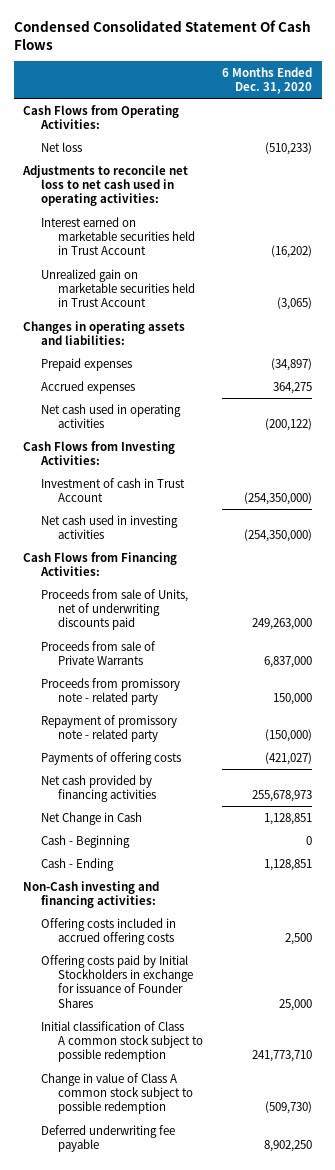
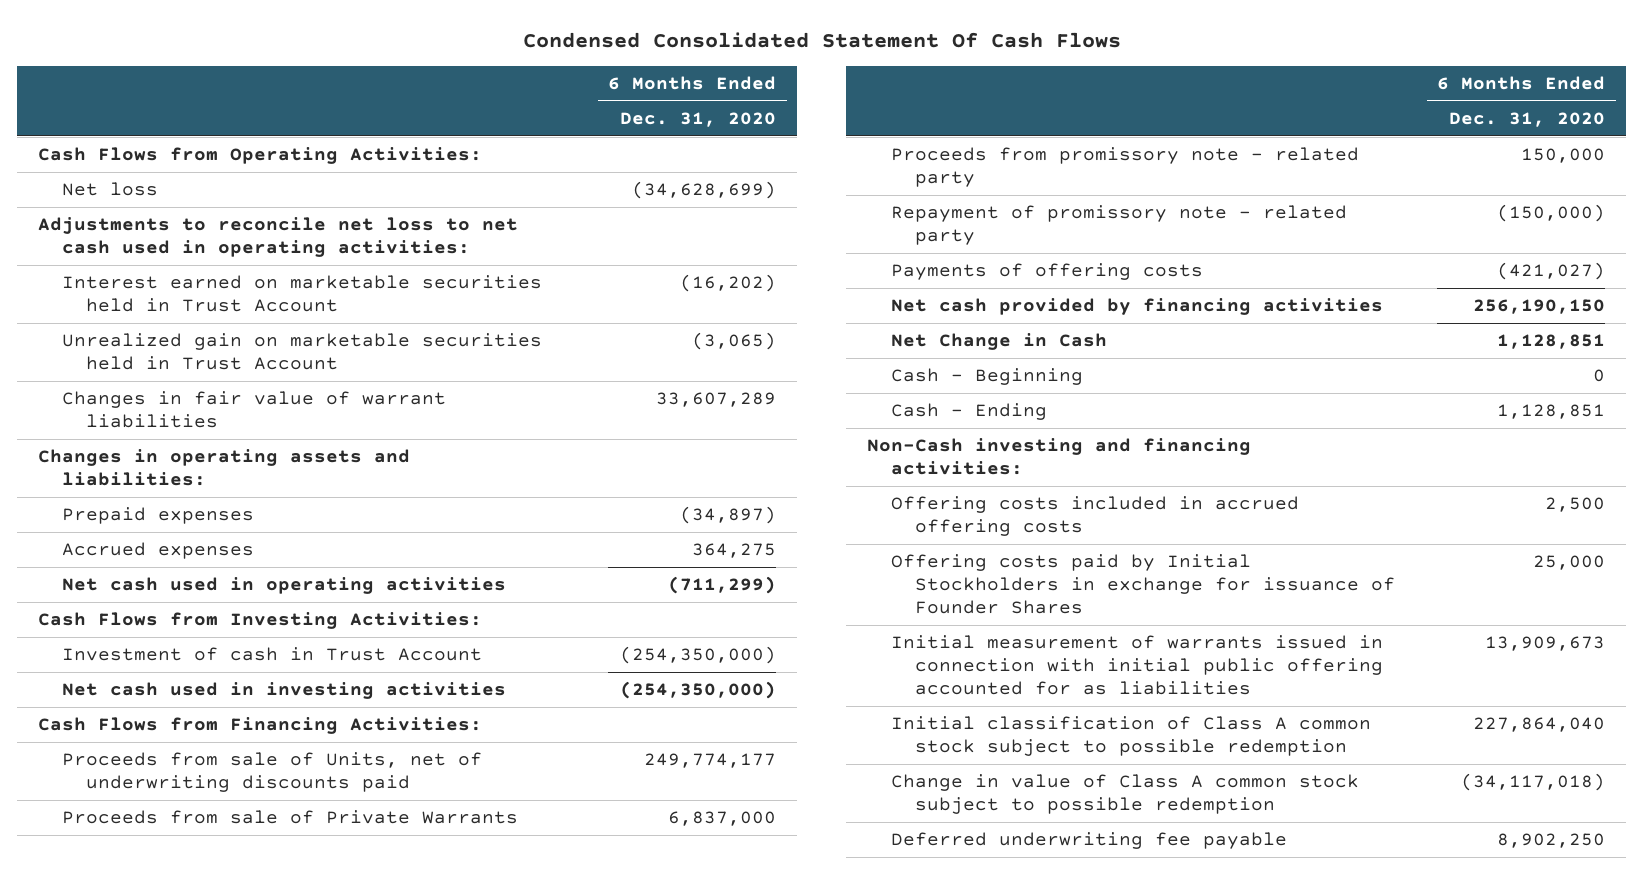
[265,141,313,155] (510,233) -> [632,181,777,200] (34,628,699)
none -> [62,391,447,429] Changes in fair value of warrant liabilities
[265,418,313,432] (200,122) -> [668,576,777,595] (711,299)
[252,618,313,631] 249,263,000 -> [644,753,777,769] 249,774,177
[252,790,313,803] 255,678,973 -> [1473,299,1606,315] 256,190,150
none -> [890,635,1384,695] Initial measurement of warrants issued in connection with initial public offering accounted for as liabilities
[252,1050,313,1063] 241,773,710 -> [1473,717,1606,733] 227,864,040
[265,1101,313,1115] (509,730) -> [1461,773,1606,792] (34,117,018)

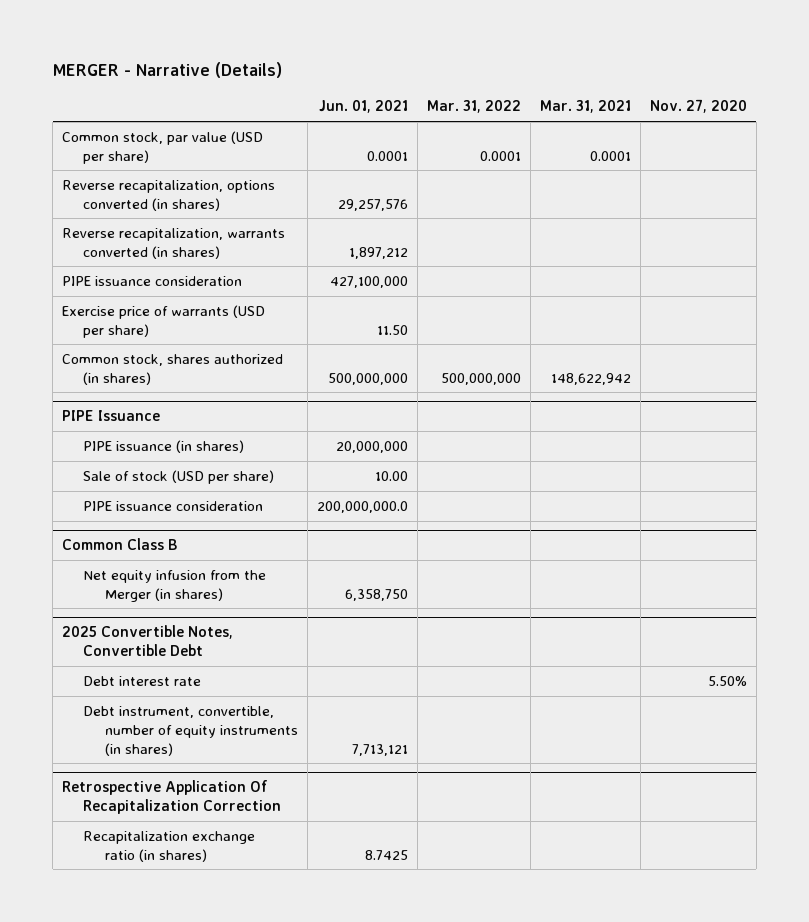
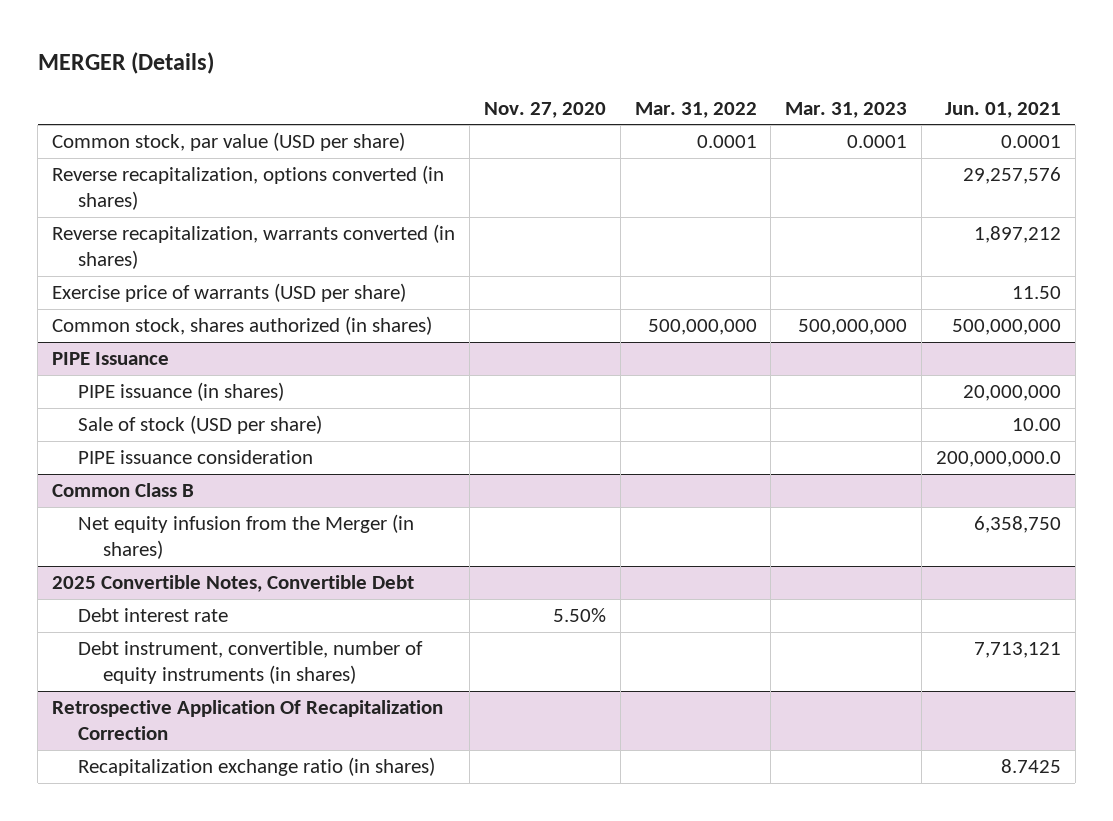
[52,62,282,79] MERGER - Narrative (Details) -> [37,52,214,75] MERGER (Details)
[539,100,631,114] Mar. 31, 2021 -> none
none -> [785,101,908,118] Mar. 31, 2023
[62,275,243,286] PIPE issuance consideration -> none

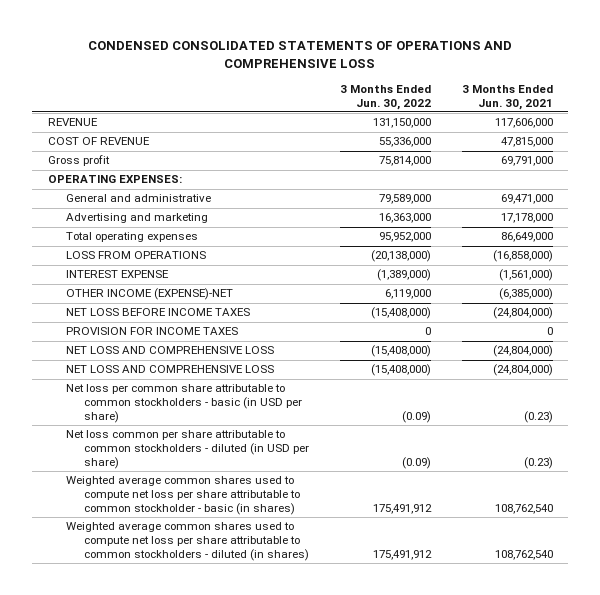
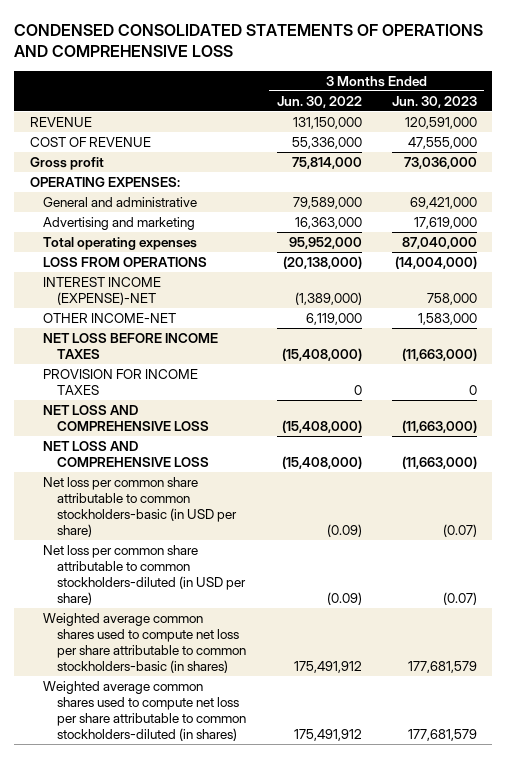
[461,84,553,110] 3 Months Ended Jun. 30, 2021 -> none
none -> [391,95,477,108] Jun. 30, 2023
[65,270,169,279] INTEREST EXPENSE -> [43,277,162,305] INTEREST INCOME (EXPENSE)-NET
[65,288,233,301] OTHER INCOME (EXPENSE)-NET -> [43,313,177,324] OTHER INCOME-NET
[65,384,303,424] Net loss per common share attributable to common stockholders - basic (in USD per share) -> [43,477,238,537] Net loss per common share attributable to common stockholders-basic (in USD per share)
[65,430,310,470] Net loss common per share attributable to common stockholders - diluted (in USD per share) -> [43,545,247,605] Net loss per common share attributable to common stockholders-diluted (in USD per share)
[65,476,301,516] Weighted average common shares used to compute net loss per share attributable to common stockholder - basic (in shares) -> [43,613,247,673] Weighted average common shares used to compute net loss per share attributable to common stockholders-basic (in shares)
[65,522,310,562] Weighted average common shares used to compute net loss per share attributable to common stockholders - diluted (in shares) -> [43,681,247,741] Weighted average common shares used to compute net loss per share attributable to common stockholders-diluted (in shares)

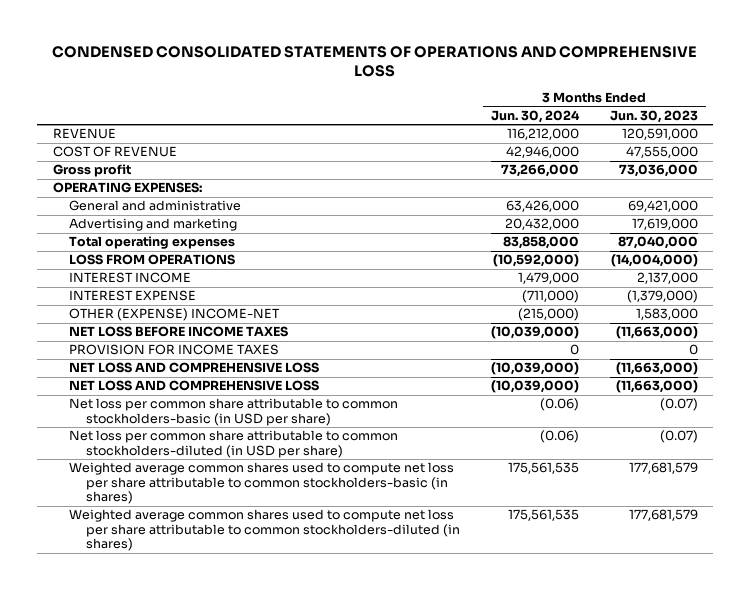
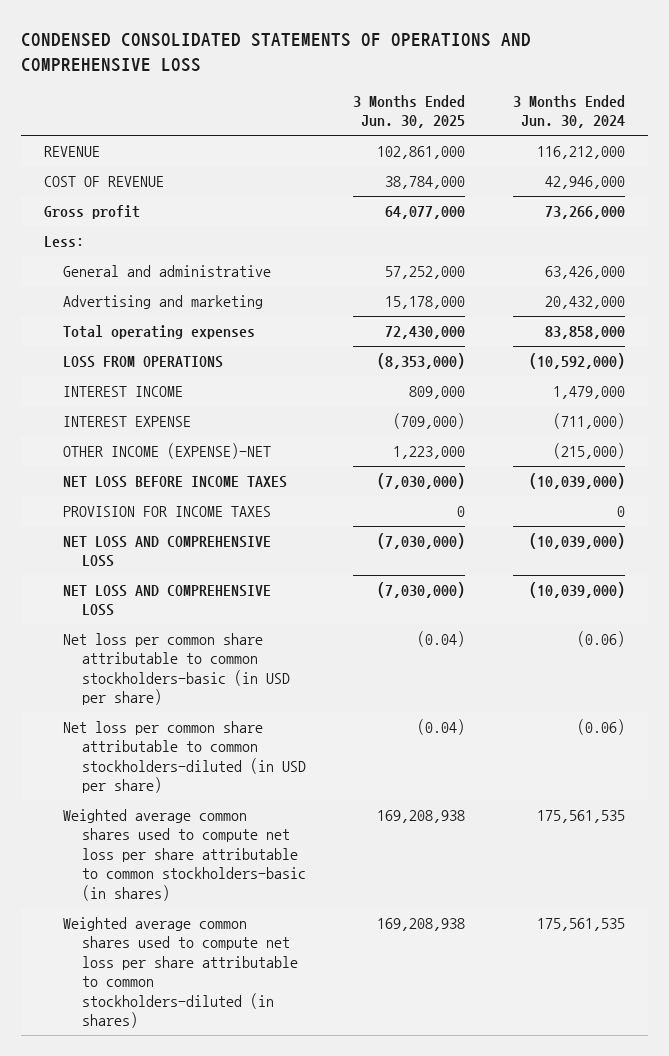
[609,109,698,123] Jun. 30, 2023 -> none
none -> [353,94,466,129] 3 Months Ended Jun. 30, 2025
[52,182,202,194] OPERATING EXPENSES: -> [44,236,85,248] Less:
[69,308,281,322] OTHER (EXPENSE) INCOME-NET -> [63,443,272,460] OTHER INCOME (EXPENSE)-NET

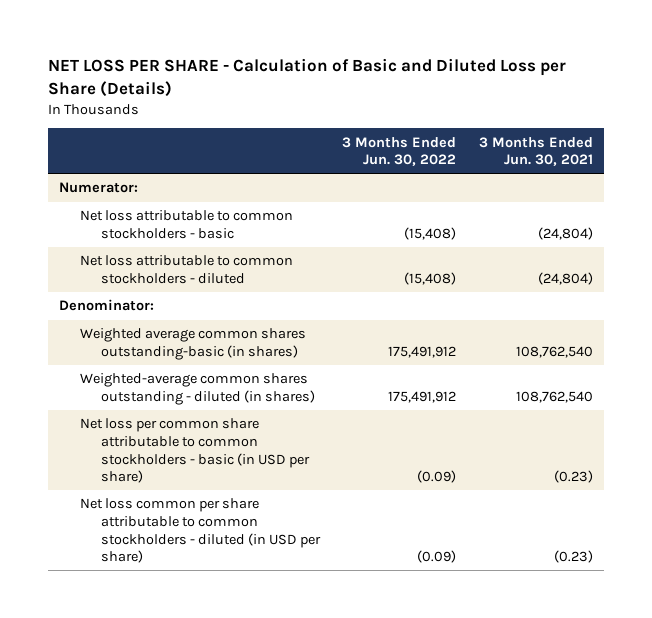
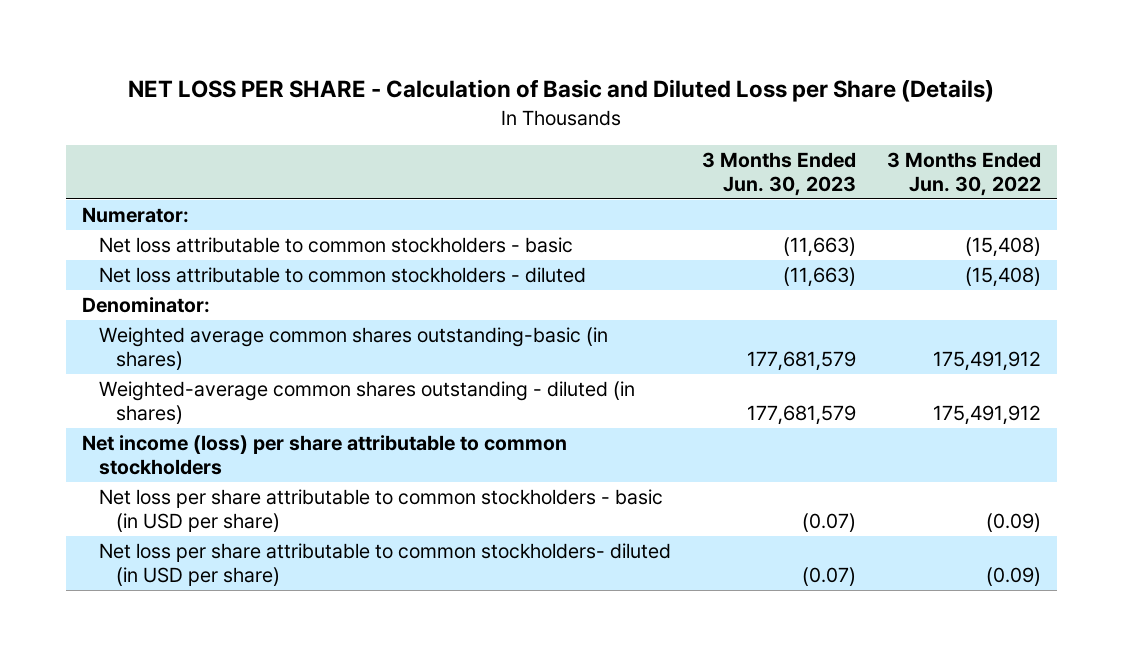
[478,136,593,167] 3 Months Ended Jun. 30, 2021 -> none
none -> [701,151,856,196] 3 Months Ended Jun. 30, 2023
none -> [81,435,567,476] Net income (loss) per share attributable to common stockholders
[80,418,311,484] Net loss per common share attributable to common stockholders - basic (in USD per share) -> [98,489,663,533] Net loss per share attributable to common stockholders - basic (in USD per share)
[80,498,322,564] Net loss common per share attributable to common stockholders - diluted (in USD per share) -> [98,543,671,587] Net loss per share attributable to common stockholders- diluted (in USD per share)

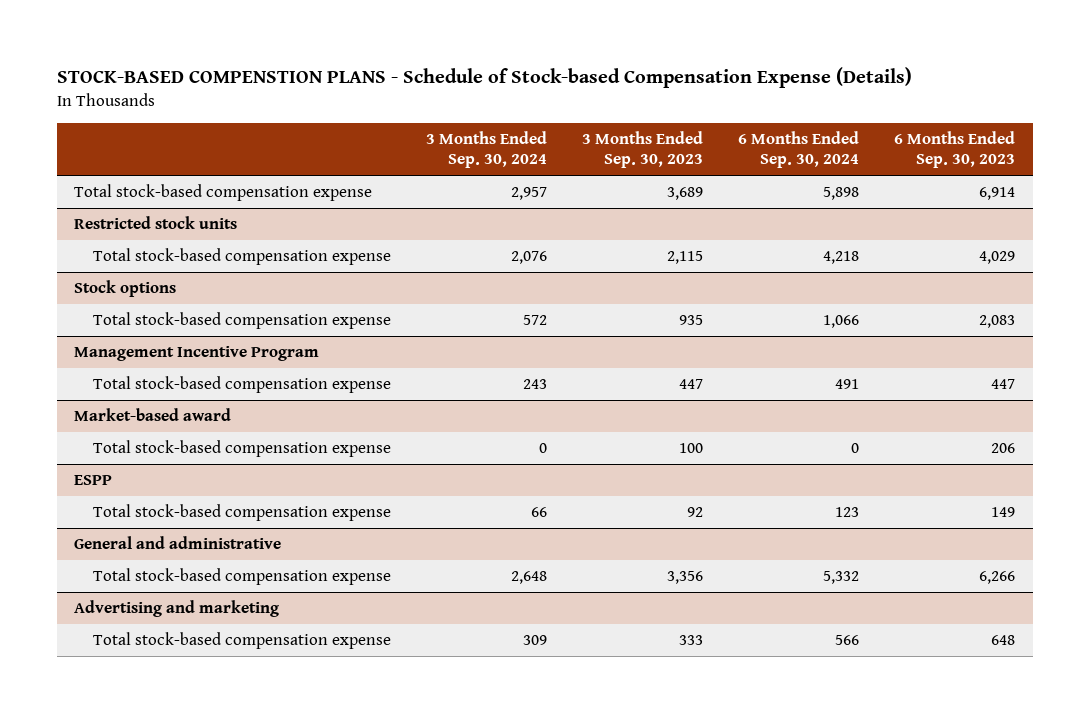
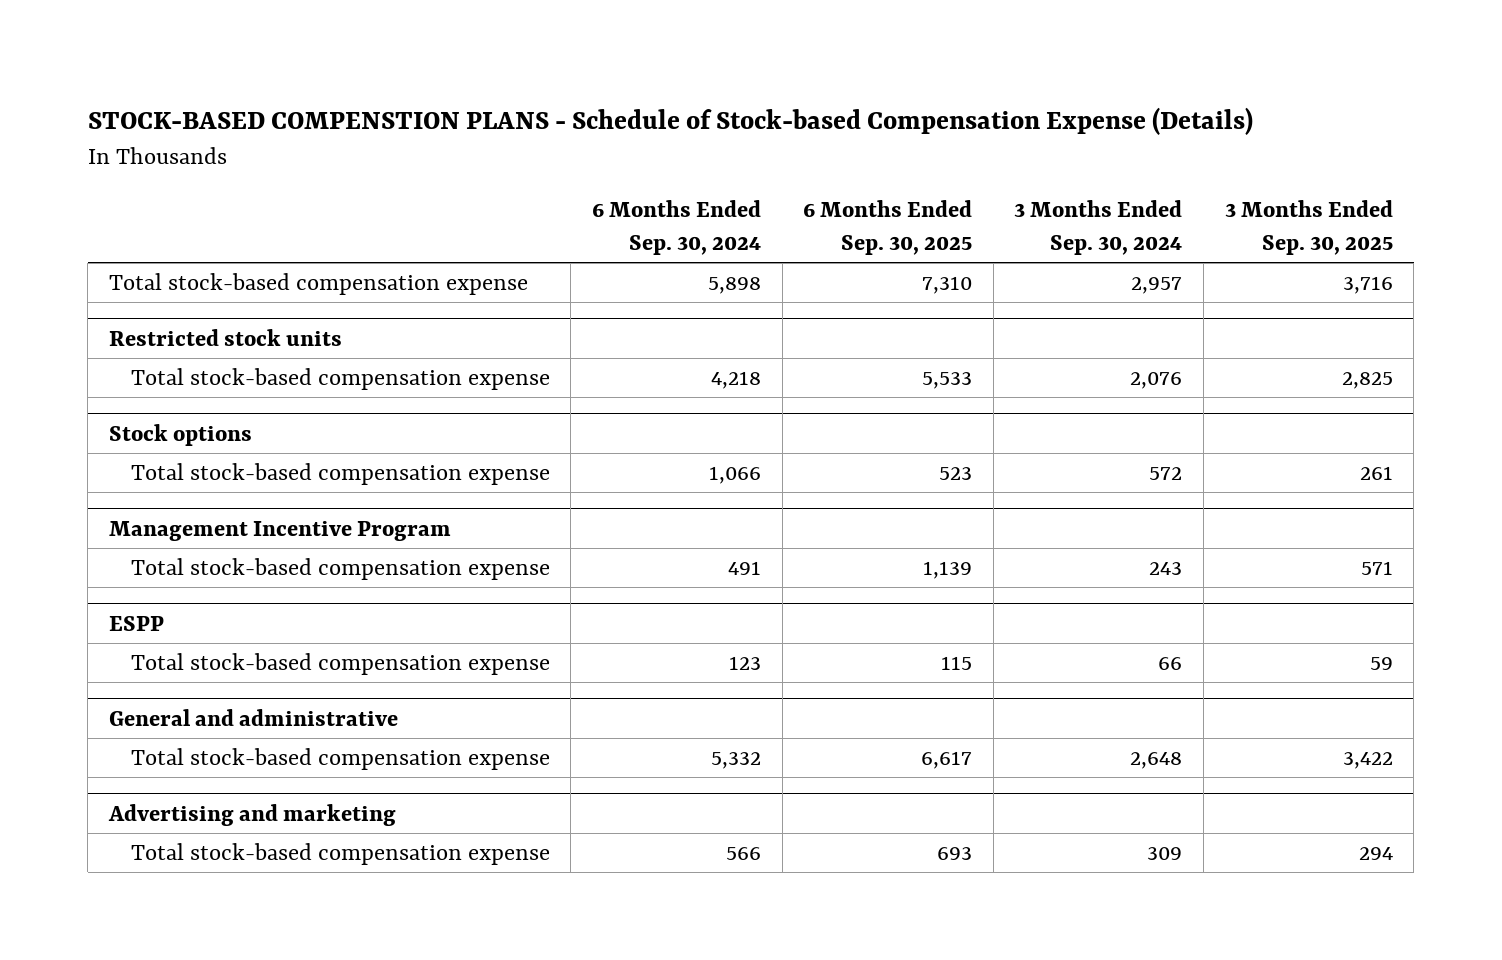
[582,131,704,169] 3 Months Ended Sep. 30, 2023 -> none
[894,131,1016,169] 6 Months Ended Sep. 30, 2023 -> none
none -> [803,200,973,256] 6 Months Ended Sep. 30, 2025
none -> [1224,200,1393,256] 3 Months Ended Sep. 30, 2025
[74,408,232,422] Market-based award -> none
[93,440,392,458] Total stock-based compensation expense -> none

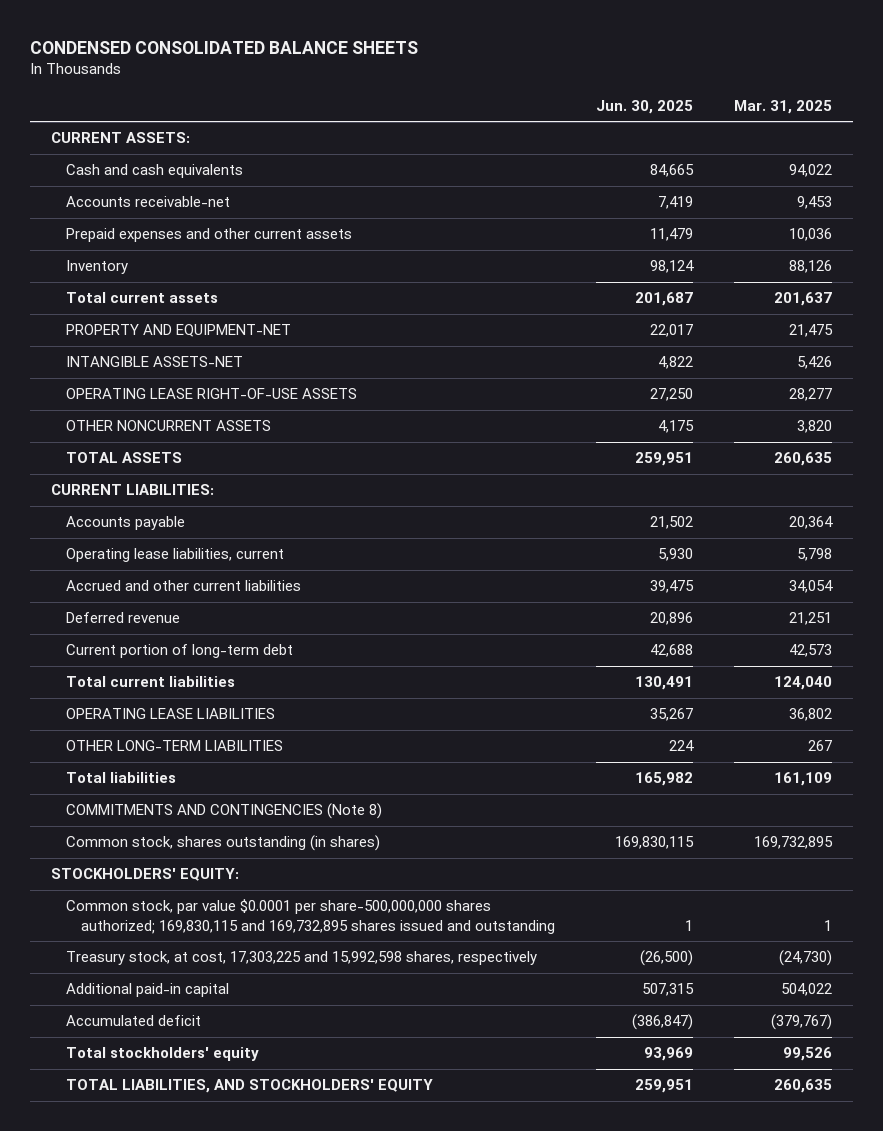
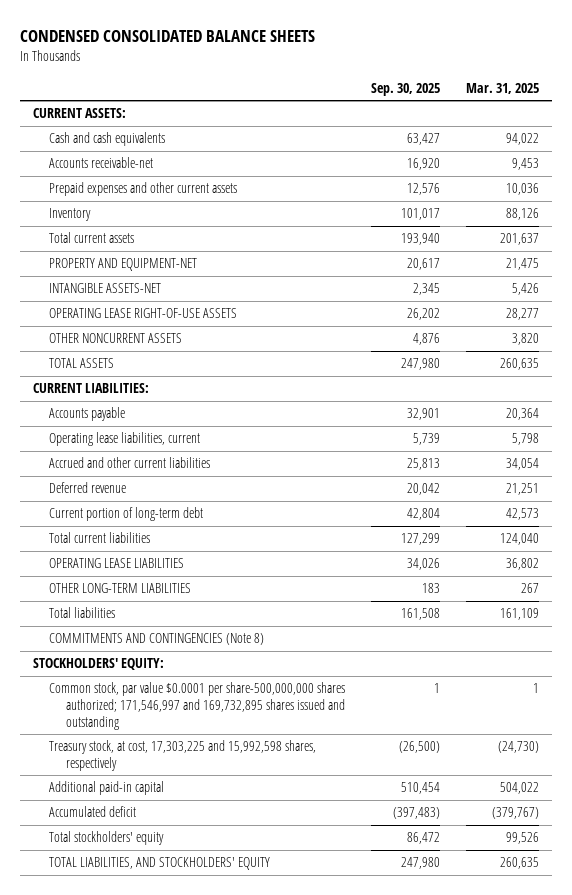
[596,99,694,114] Jun. 30, 2025 -> none
none -> [371,83,441,97] Sep. 30, 2025
[65,835,380,852] Common stock, shares outstanding (in shares) -> none
[65,899,555,934] Common stock, par value $0.0001 per share-500,000,000 shares authorized; 169,830,115 and 169,732,895 shares issued and outstanding -> [49,682,346,730] Common stock, par value $0.0001 per share-500,000,000 shares authorized; 171,546,997 and 169,732,895 shares issued and outstanding

